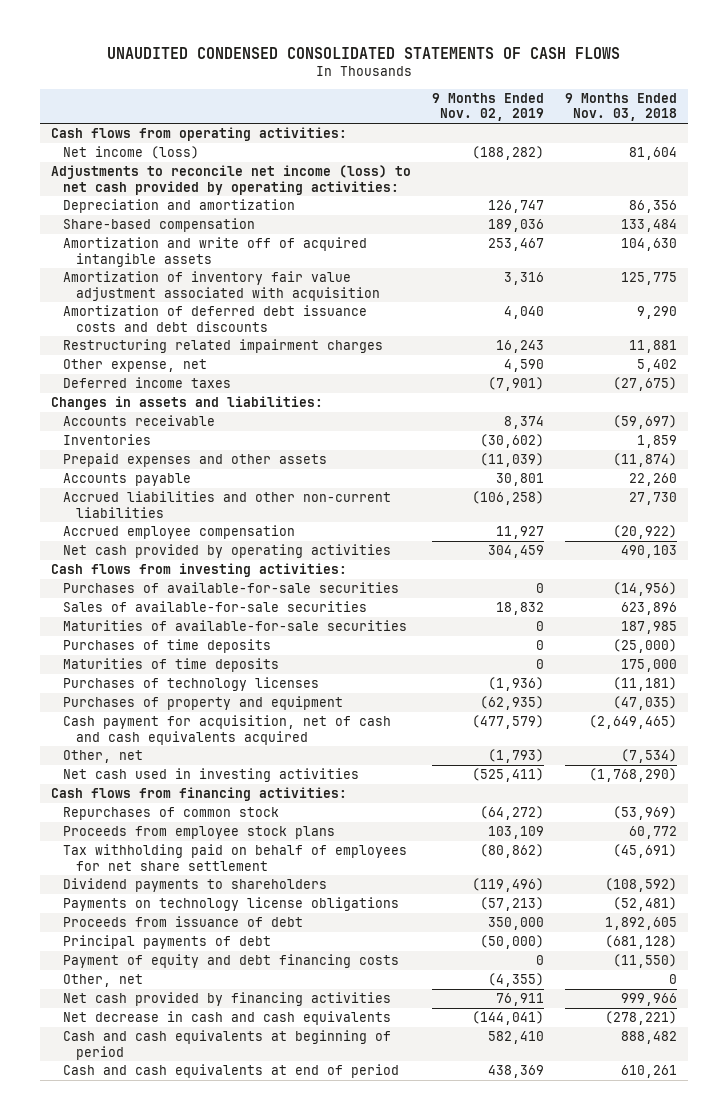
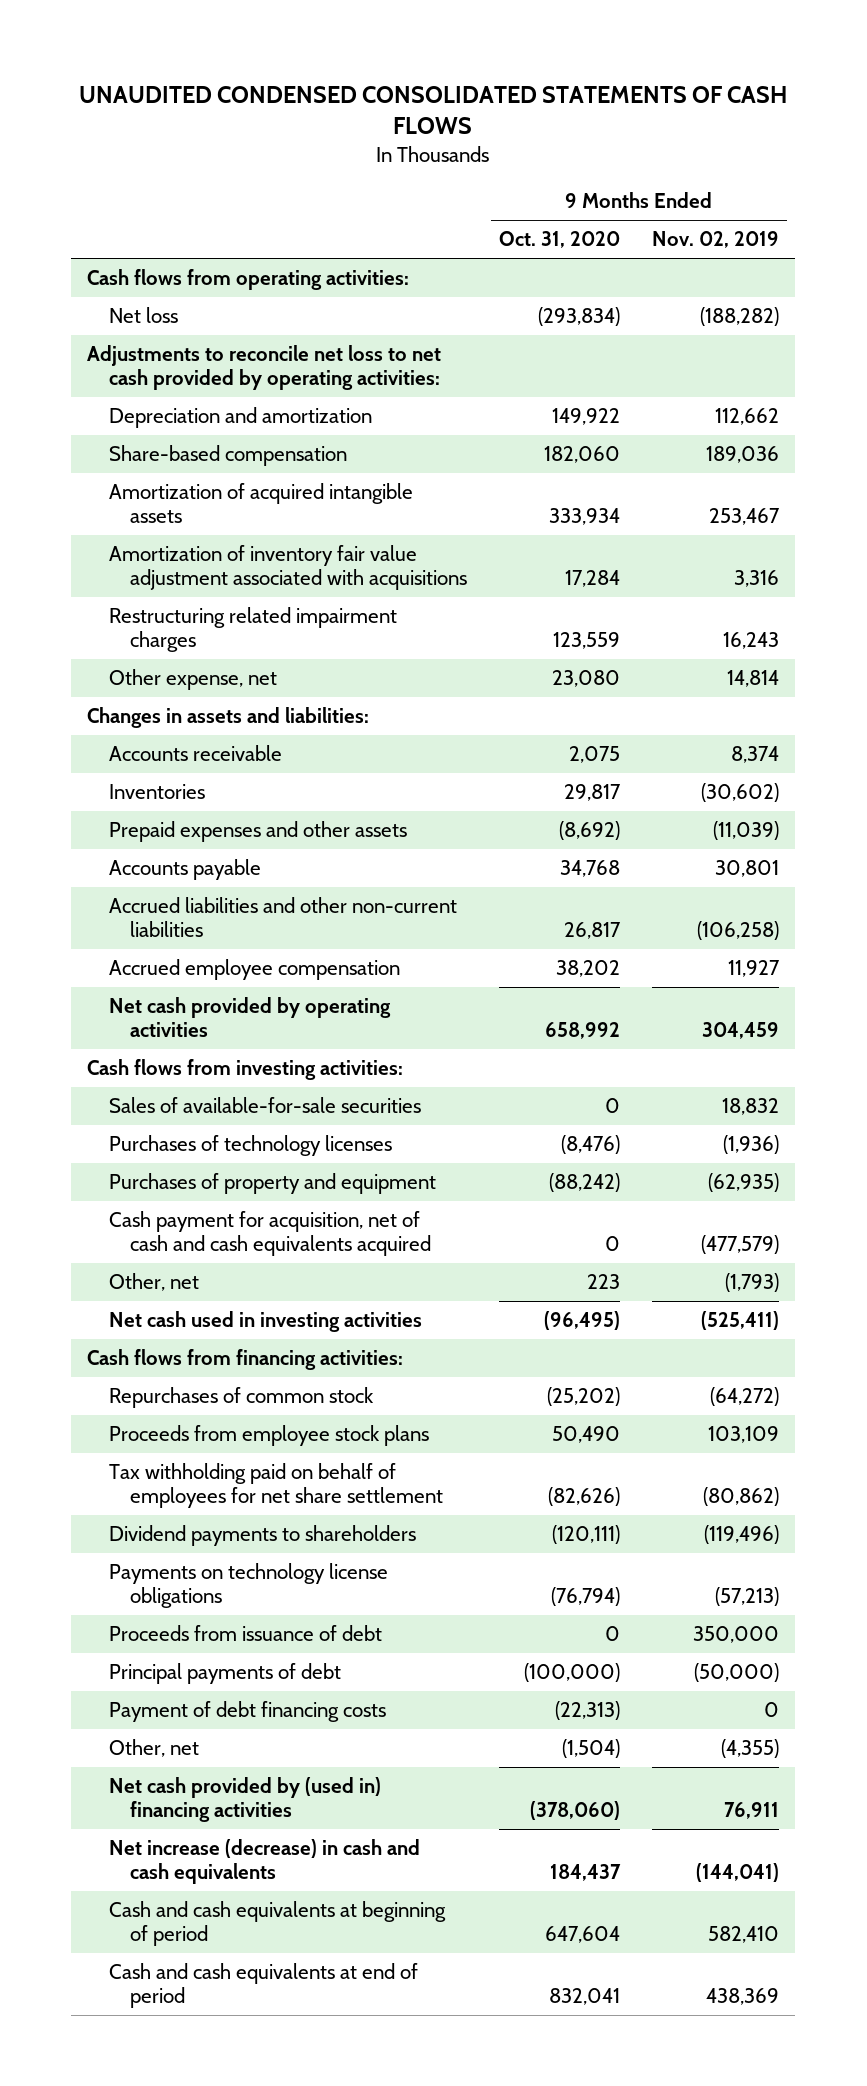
[565,92,678,122] 9 Months Ended Nov. 03, 2018 -> none
none -> [499,231,621,249] Oct. 31, 2020
[63,145,200,159] Net income (loss) -> [108,307,178,324] Net loss
[50,164,411,195] Adjustments to reconcile net income (loss) to net cash provided by operating activities: -> [87,345,442,391] Adjustments to reconcile net loss to net cash provided by operating activities:
[488,199,545,213] 126,747 -> [715,408,780,426] 112,662
[63,304,368,332] Amortization of deferred debt issuance costs and debt discounts -> none
[63,236,368,267] Amortization and write off of acquired intangible assets -> [108,483,413,524] Amortization of acquired intangible assets
[63,270,380,301] Amortization of inventory fair value adjustment associated with acquisition -> [108,545,467,591] Amortization of inventory fair value adjustment associated with acquisitions
[63,376,232,388] Deferred income taxes -> none
[504,358,545,372] 4,590 -> [727,670,780,688] 14,814
[63,581,400,593] Purchases of available-for-sale securities -> none
[63,619,408,631] Maturities of available-for-sale securities -> none
[63,638,272,653] Purchases of time deposits -> none
[63,657,280,672] Maturities of time deposits -> none
[63,953,400,968] Payment of equity and debt financing costs -> [108,1701,386,1723] Payment of debt financing costs
[63,991,392,1006] Net cash provided by financing activities -> [108,1777,381,1823] Net cash provided by (used in) financing activities
[63,1010,392,1025] Net decrease in cash and cash equivalents -> [108,1839,420,1885] Net increase (decrease) in cash and cash equivalents

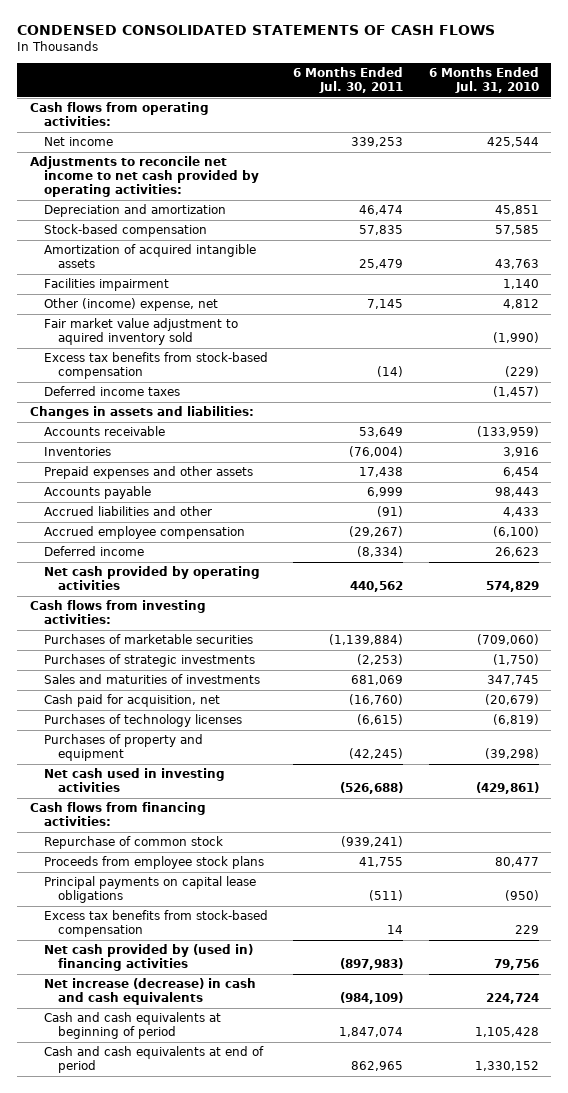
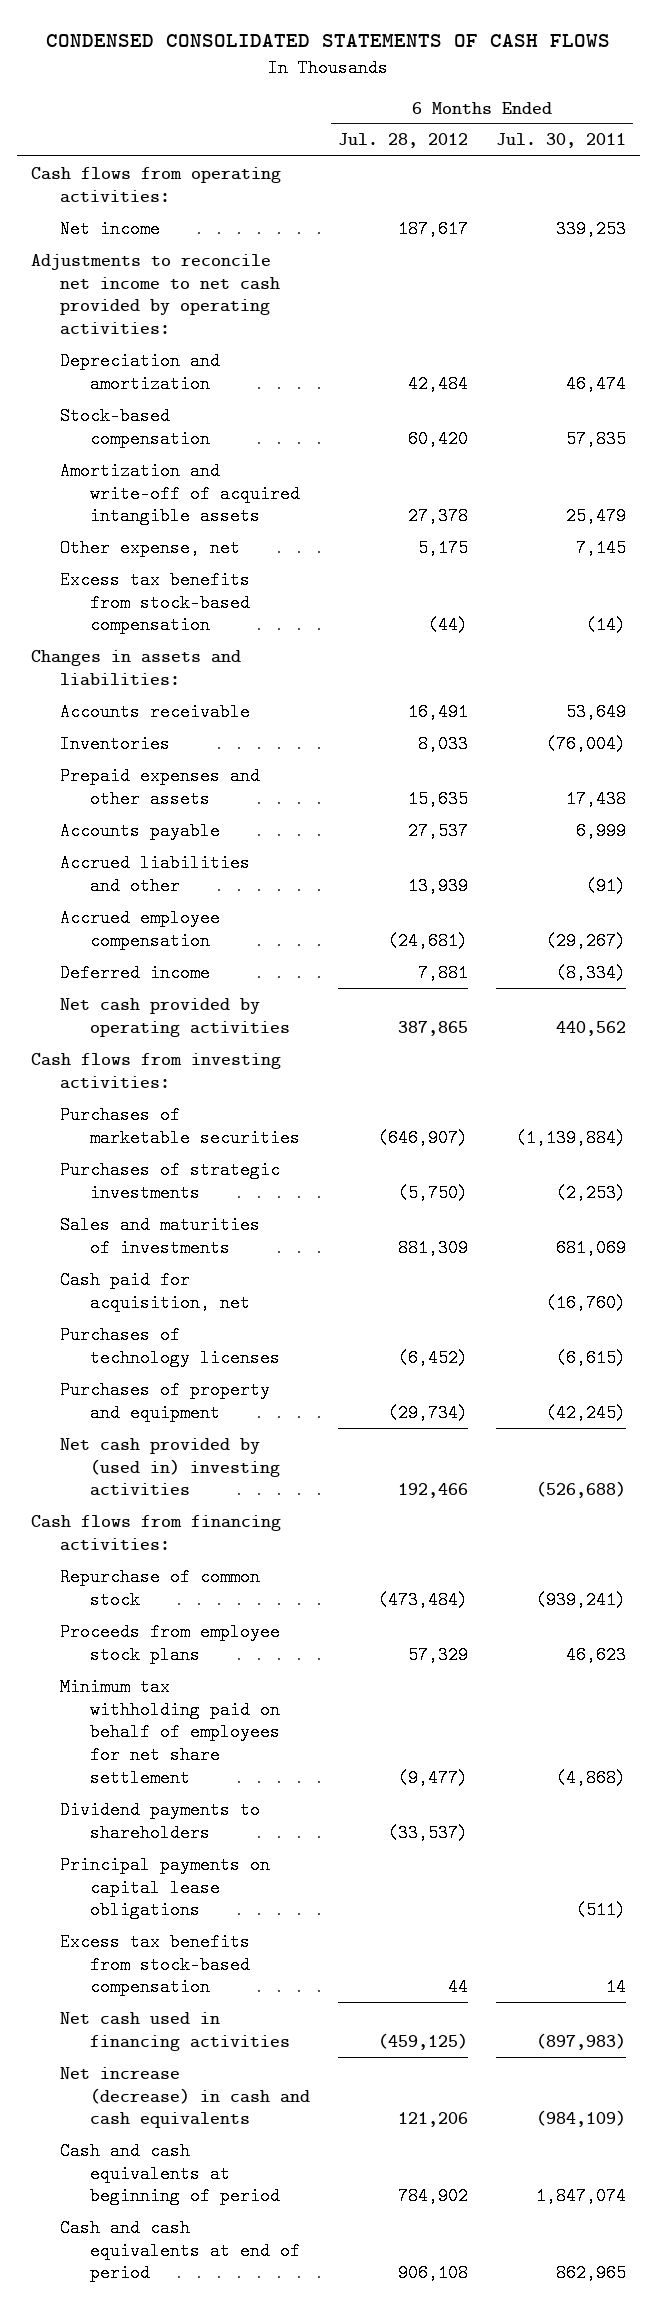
[428,67,539,94] 6 Months Ended Jul. 31, 2010 -> none
none -> [337,133,468,149] Jul. 28, 2012
[43,278,169,292] Facilities impairment -> none
[43,318,238,346] Fair market value adjustment to aquired inventory sold -> none
[43,244,256,269] Amortization of acquired intangible assets -> [60,461,301,526] Amortization and write-off of acquired intangible assets
[43,298,218,312] Other (income) expense, net -> [60,538,241,557] Other expense, net
[43,386,180,397] Deferred income taxes -> none
[43,768,225,793] Net cash used in investing activities -> [60,1437,281,1497] Net cash provided by (used in) investing activities
[359,857,404,868] 41,755 -> [565,1645,626,1664] 46,623
none -> [60,1677,281,1787] Minimum tax withholding paid on behalf of employees for net share settlement
none -> [60,1800,261,1842] Dividend payments to shareholders
[43,944,253,972] Net cash provided by (used in) financing activities -> [60,2011,291,2051] Net cash used in financing activities

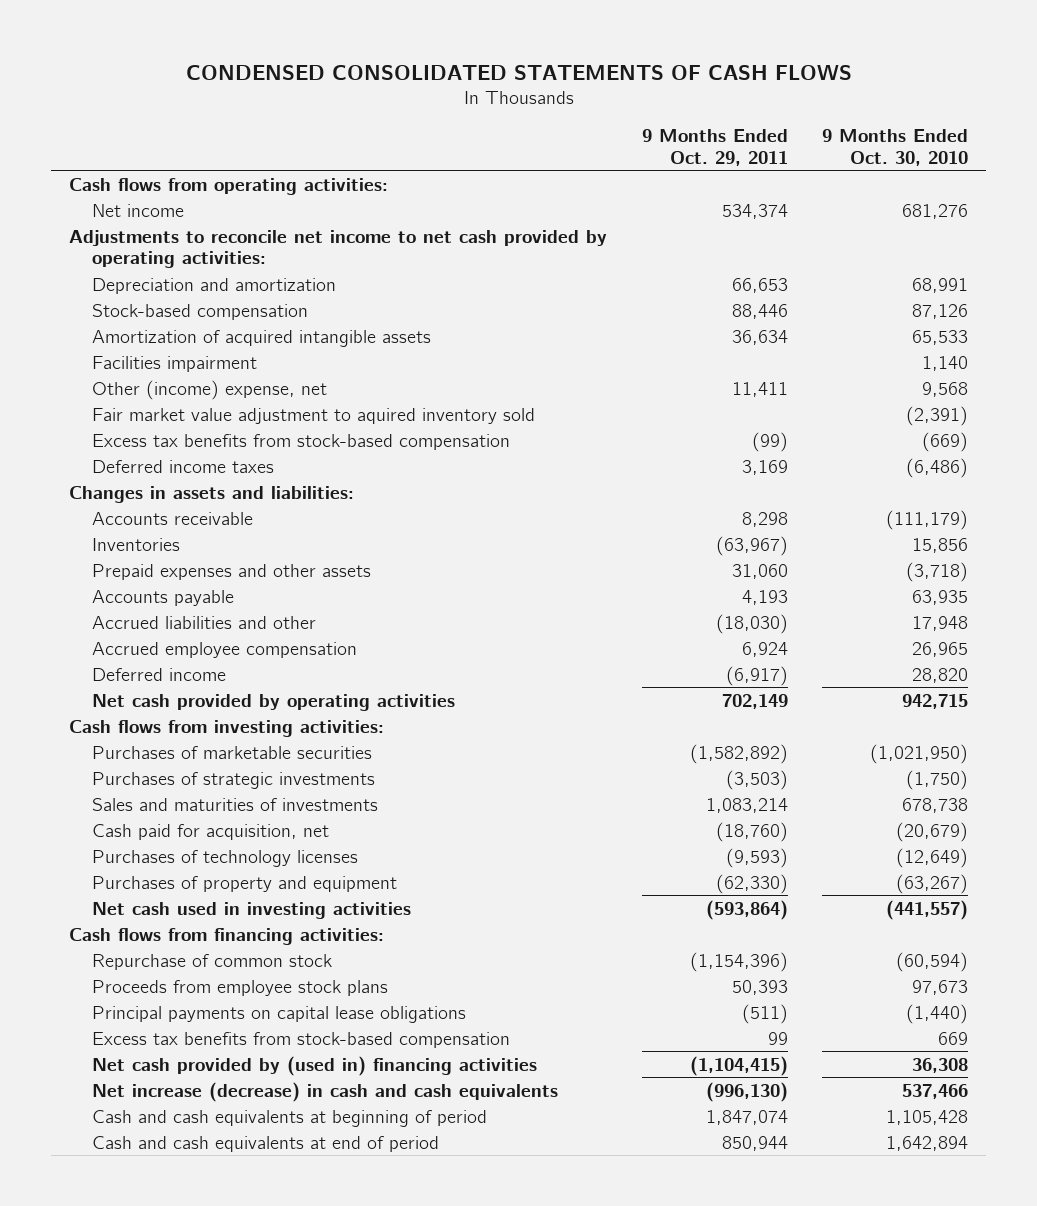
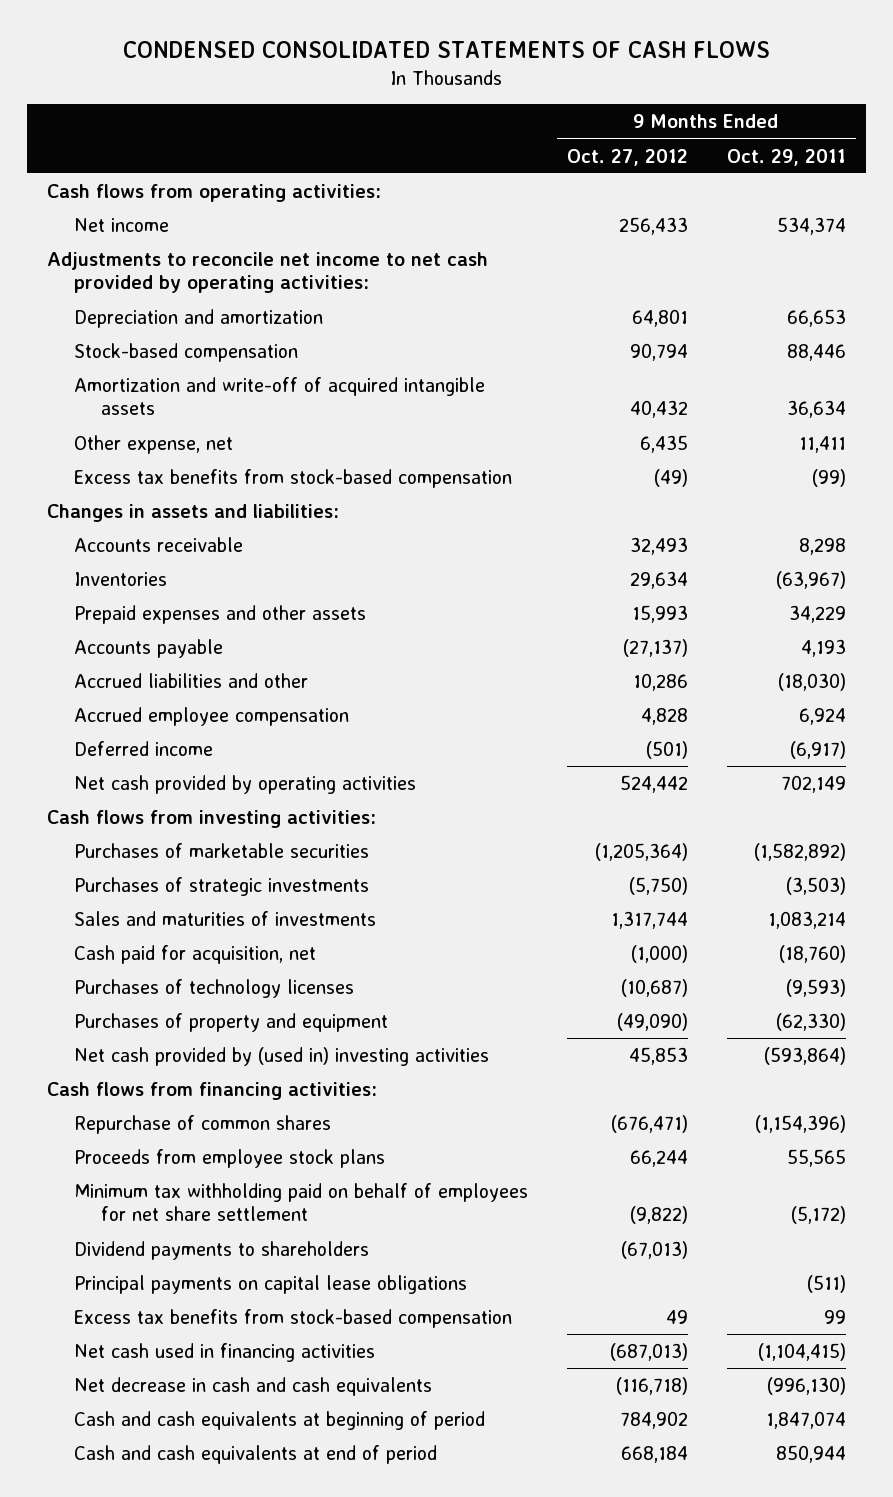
[822,129,969,166] 9 Months Ended Oct. 30, 2010 -> none
none -> [566,148,688,166] Oct. 27, 2012
[92,355,258,372] Facilities impairment -> none
[92,407,536,424] Fair market value adjustment to aquired inventory sold -> none
[92,329,432,347] Amortization of acquired intangible assets -> [73,376,485,416] Amortization and write-off of acquired intangible assets
[92,379,328,400] Other (income) expense, net -> [73,434,233,454] Other expense, net
[92,459,275,473] Deferred income taxes -> none
[731,563,788,579] 31,060 -> [789,604,847,623] 34,229
[92,901,412,919] Net cash used in investing activities -> [73,1046,489,1066] Net cash provided by (used in) investing activities
[92,953,333,970] Repurchase of common stock -> [73,1114,331,1134] Repurchase of common shares
[731,979,788,995] 50,393 -> [787,1148,847,1167] 55,565
none -> [73,1182,528,1222] Minimum tax withholding paid on behalf of employees for net share settlement
none -> [73,1240,369,1260] Dividend payments to shareholders
[92,1055,538,1076] Net cash provided by (used in) financing activities -> [73,1342,375,1362] Net cash used in financing activities
[92,1081,559,1102] Net increase (decrease) in cash and cash equivalents -> [73,1376,432,1396] Net decrease in cash and cash equivalents

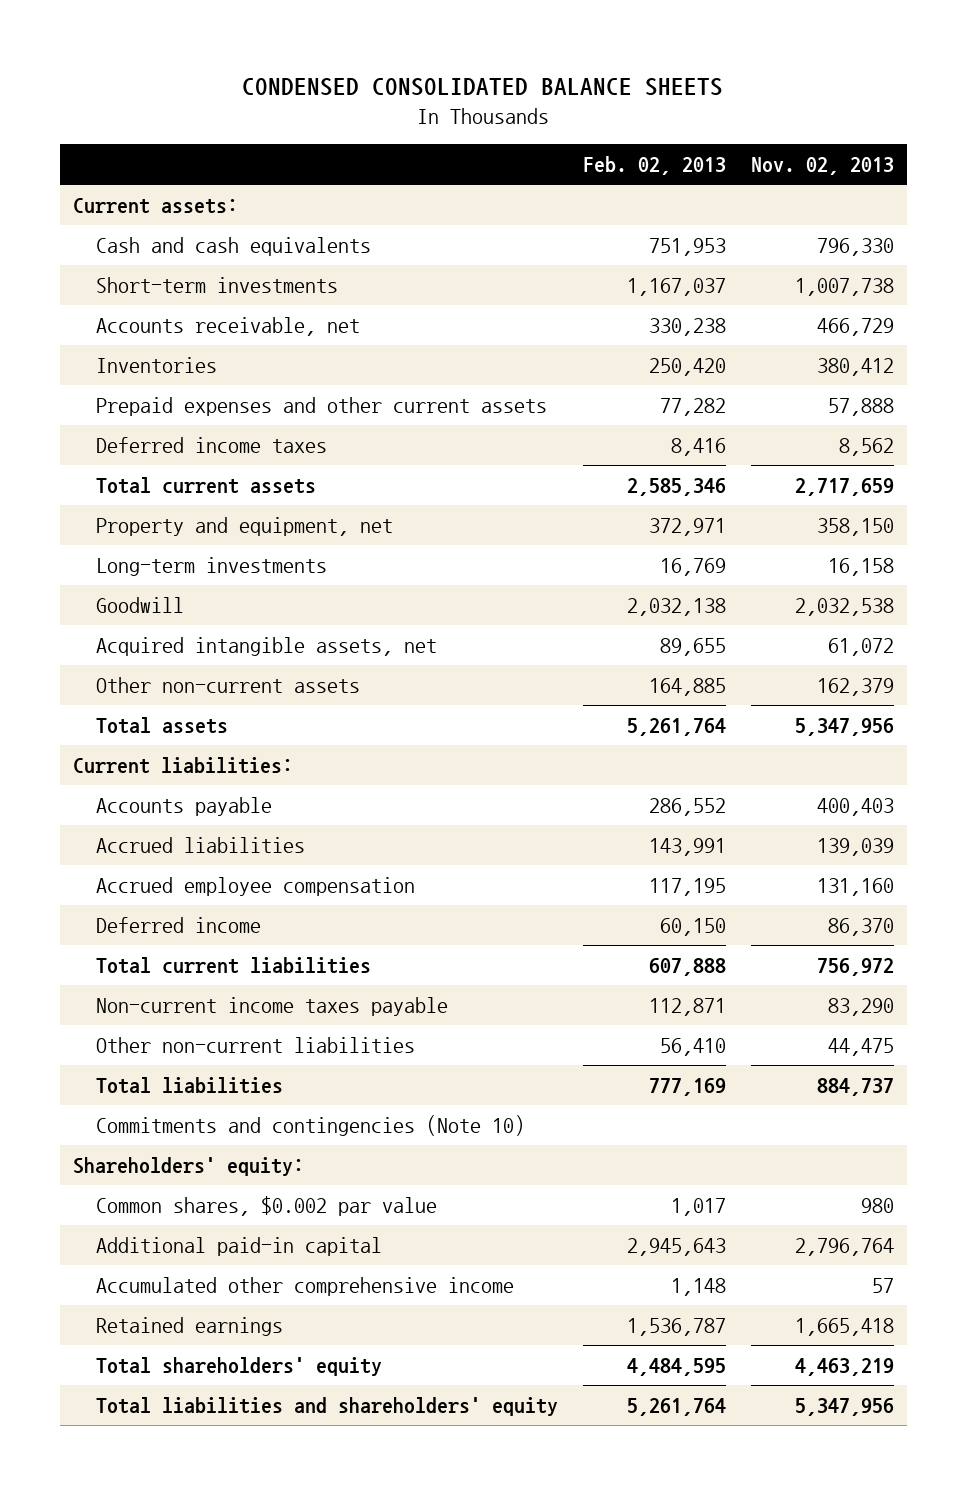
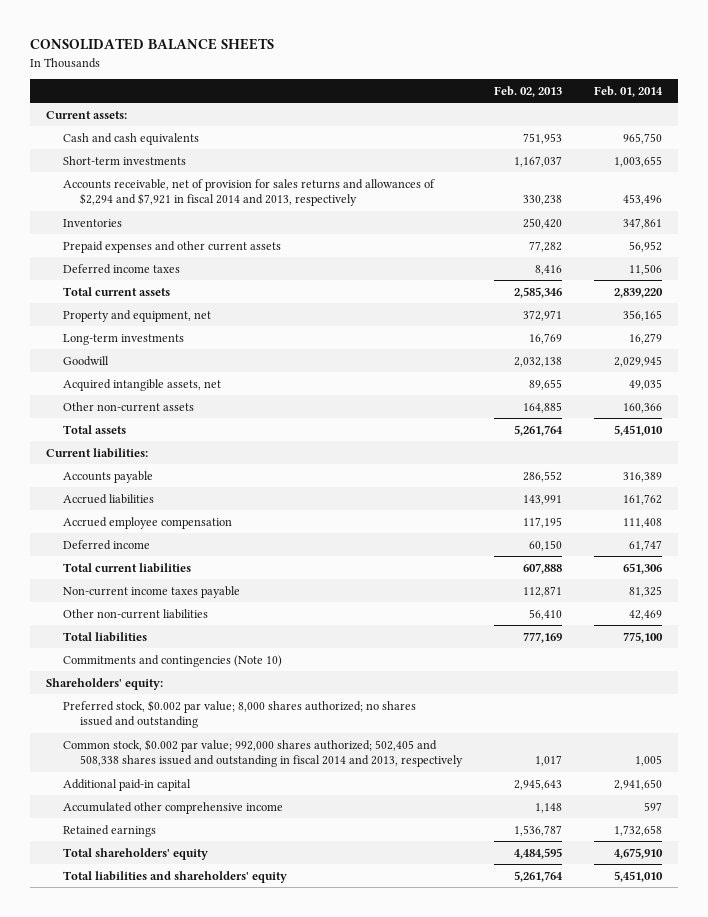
[242,77,724,96] CONDENSED CONSOLIDATED BALANCE SHEETS -> [29,38,274,51] CONSOLIDATED BALANCE SHEETS
[751,157,895,176] Nov. 02, 2013 -> none
none -> [593,85,663,97] Feb. 01, 2014
[96,316,361,336] Accounts receivable, net -> [63,178,436,207] Accounts receivable, net of provision for sales returns and allowances of $2,294 and $7,921 in fiscal 2014 and 2013, respectively
none -> [63,699,417,729] Preferred stock, $0.002 par value; 8,000 shares authorized; no shares issued and outstanding
[96,1195,438,1216] Common shares, $0.002 par value -> [63,738,464,768] Common stock, $0.002 par value; 992,000 shares authorized; 502,405 and 508,338 shares issued and outstanding in fiscal 2014 and 2013, respectively

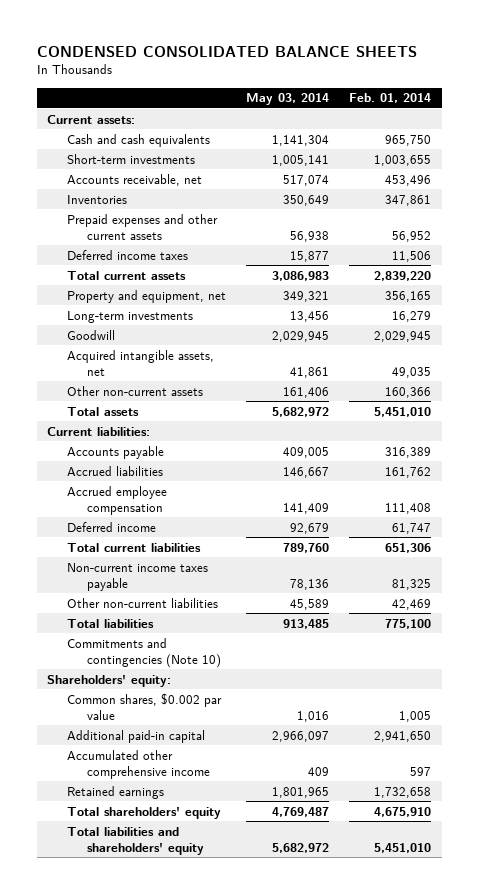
[29,38,274,51] CONSOLIDATED BALANCE SHEETS -> [36,45,417,57] CONDENSED CONSOLIDATED BALANCE SHEETS
[494,85,563,97] Feb. 02, 2013 -> none
none -> [246,93,330,106] May 03, 2014
[63,178,436,207] Accounts receivable, net of provision for sales returns and allowances of $2,294 and $7,921 in fiscal 2014 and 2013, respectively -> [67,173,203,186] Accounts receivable, net
[63,699,417,729] Preferred stock, $0.002 par value; 8,000 shares authorized; no shares issued and outstanding -> none
[63,738,464,768] Common stock, $0.002 par value; 992,000 shares authorized; 502,405 and 508,338 shares issued and outstanding in fiscal 2014 and 2013, respectively -> [67,692,223,720] Common shares, $0.002 par value

